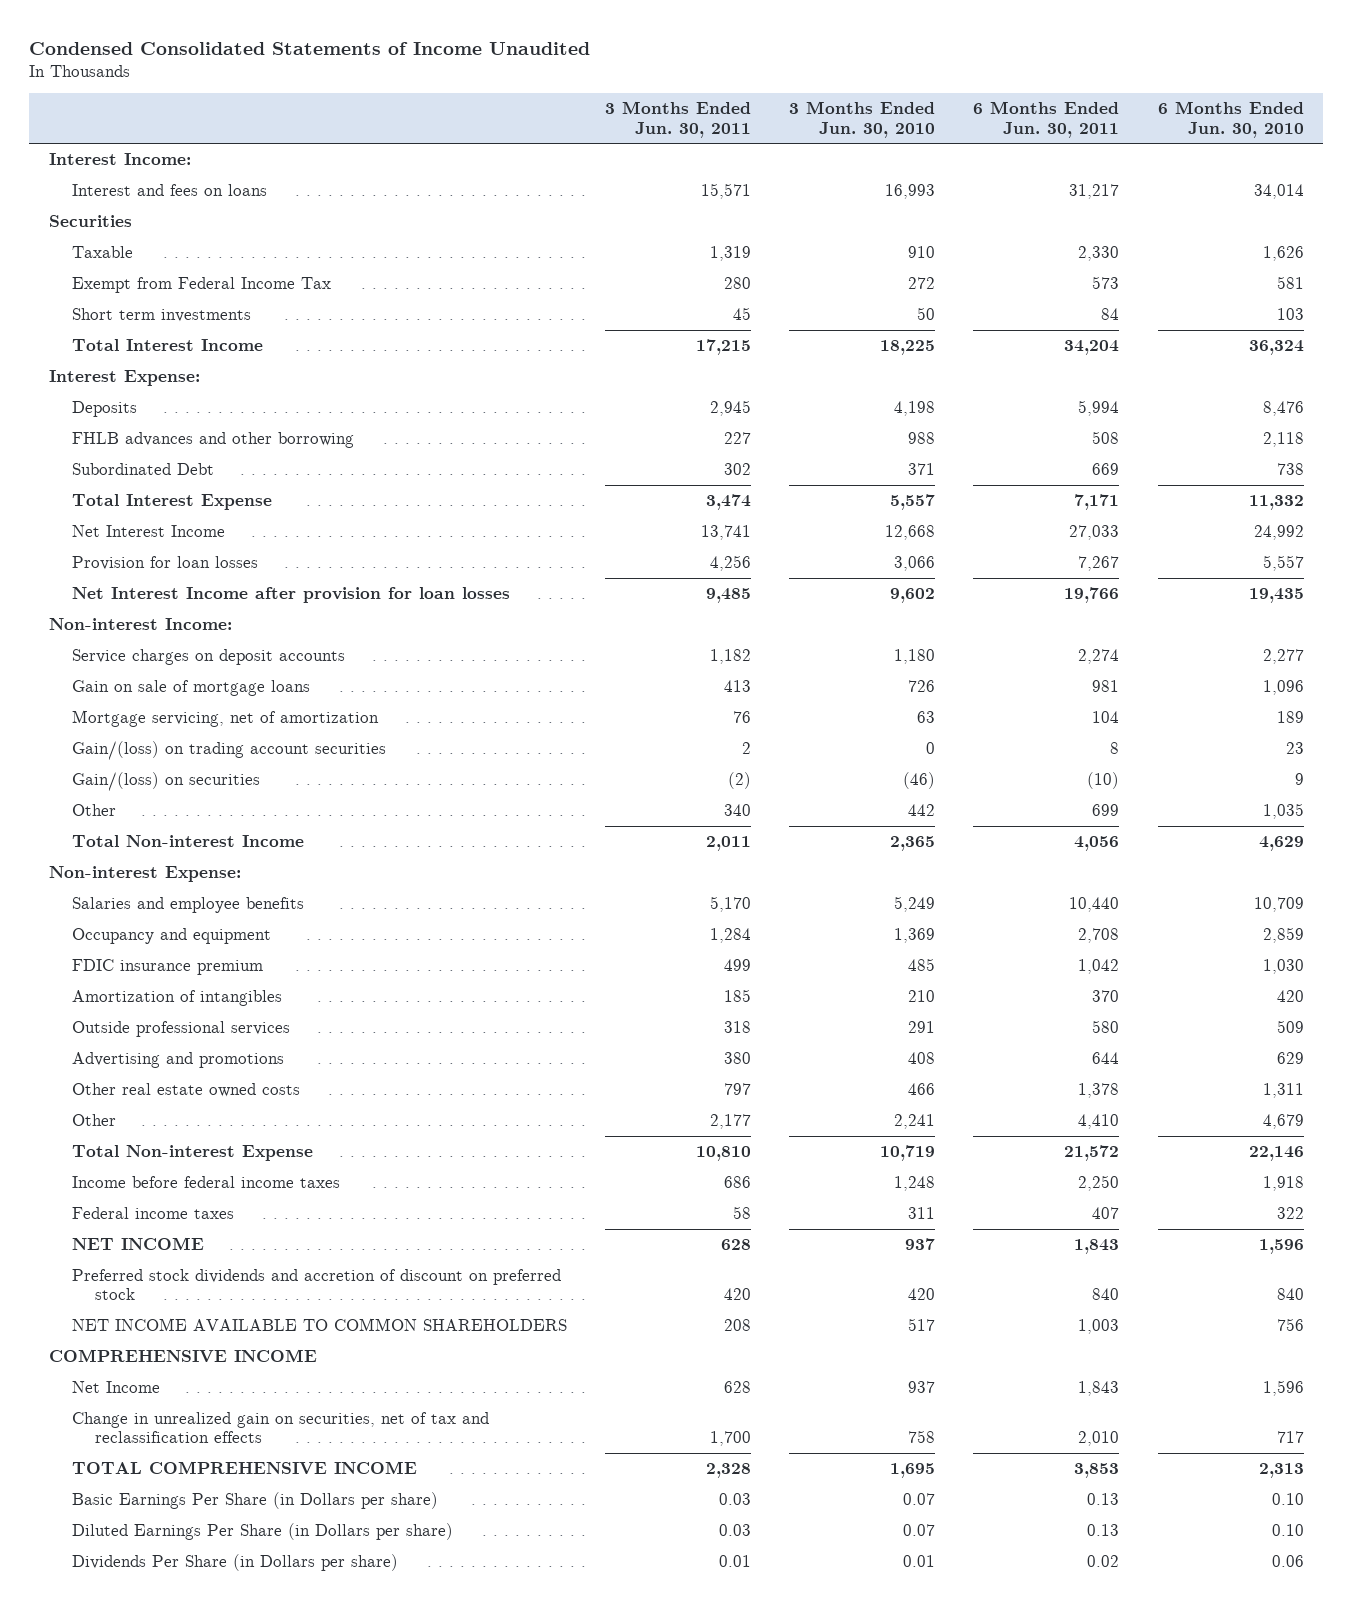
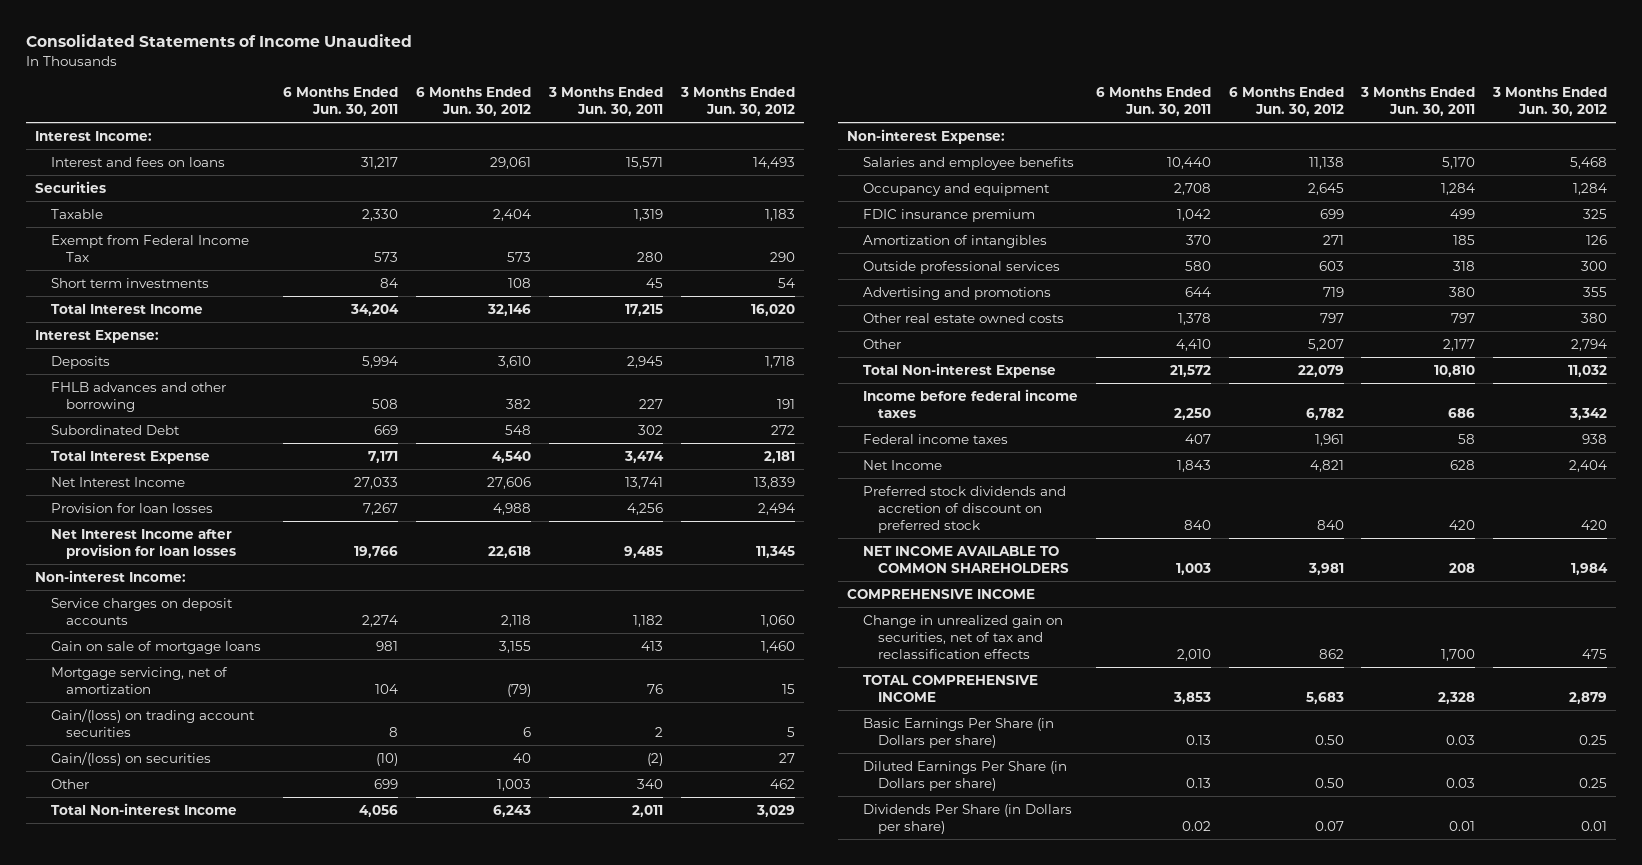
[29,41,591,55] Condensed Consolidated Statements of Income Unaudited -> [25,34,412,48] Consolidated Statements of Income Unaudited
[789,101,936,138] 3 Months Ended Jun. 30, 2010 -> none
[1157,101,1304,138] 6 Months Ended Jun. 30, 2010 -> none
none -> [416,86,532,116] 6 Months Ended Jun. 30, 2012
none -> [680,86,796,116] 3 Months Ended Jun. 30, 2012
[72,1237,205,1251] NET INCOME -> none
[72,1381,161,1394] Net Income -> [862,459,942,470] Net Income

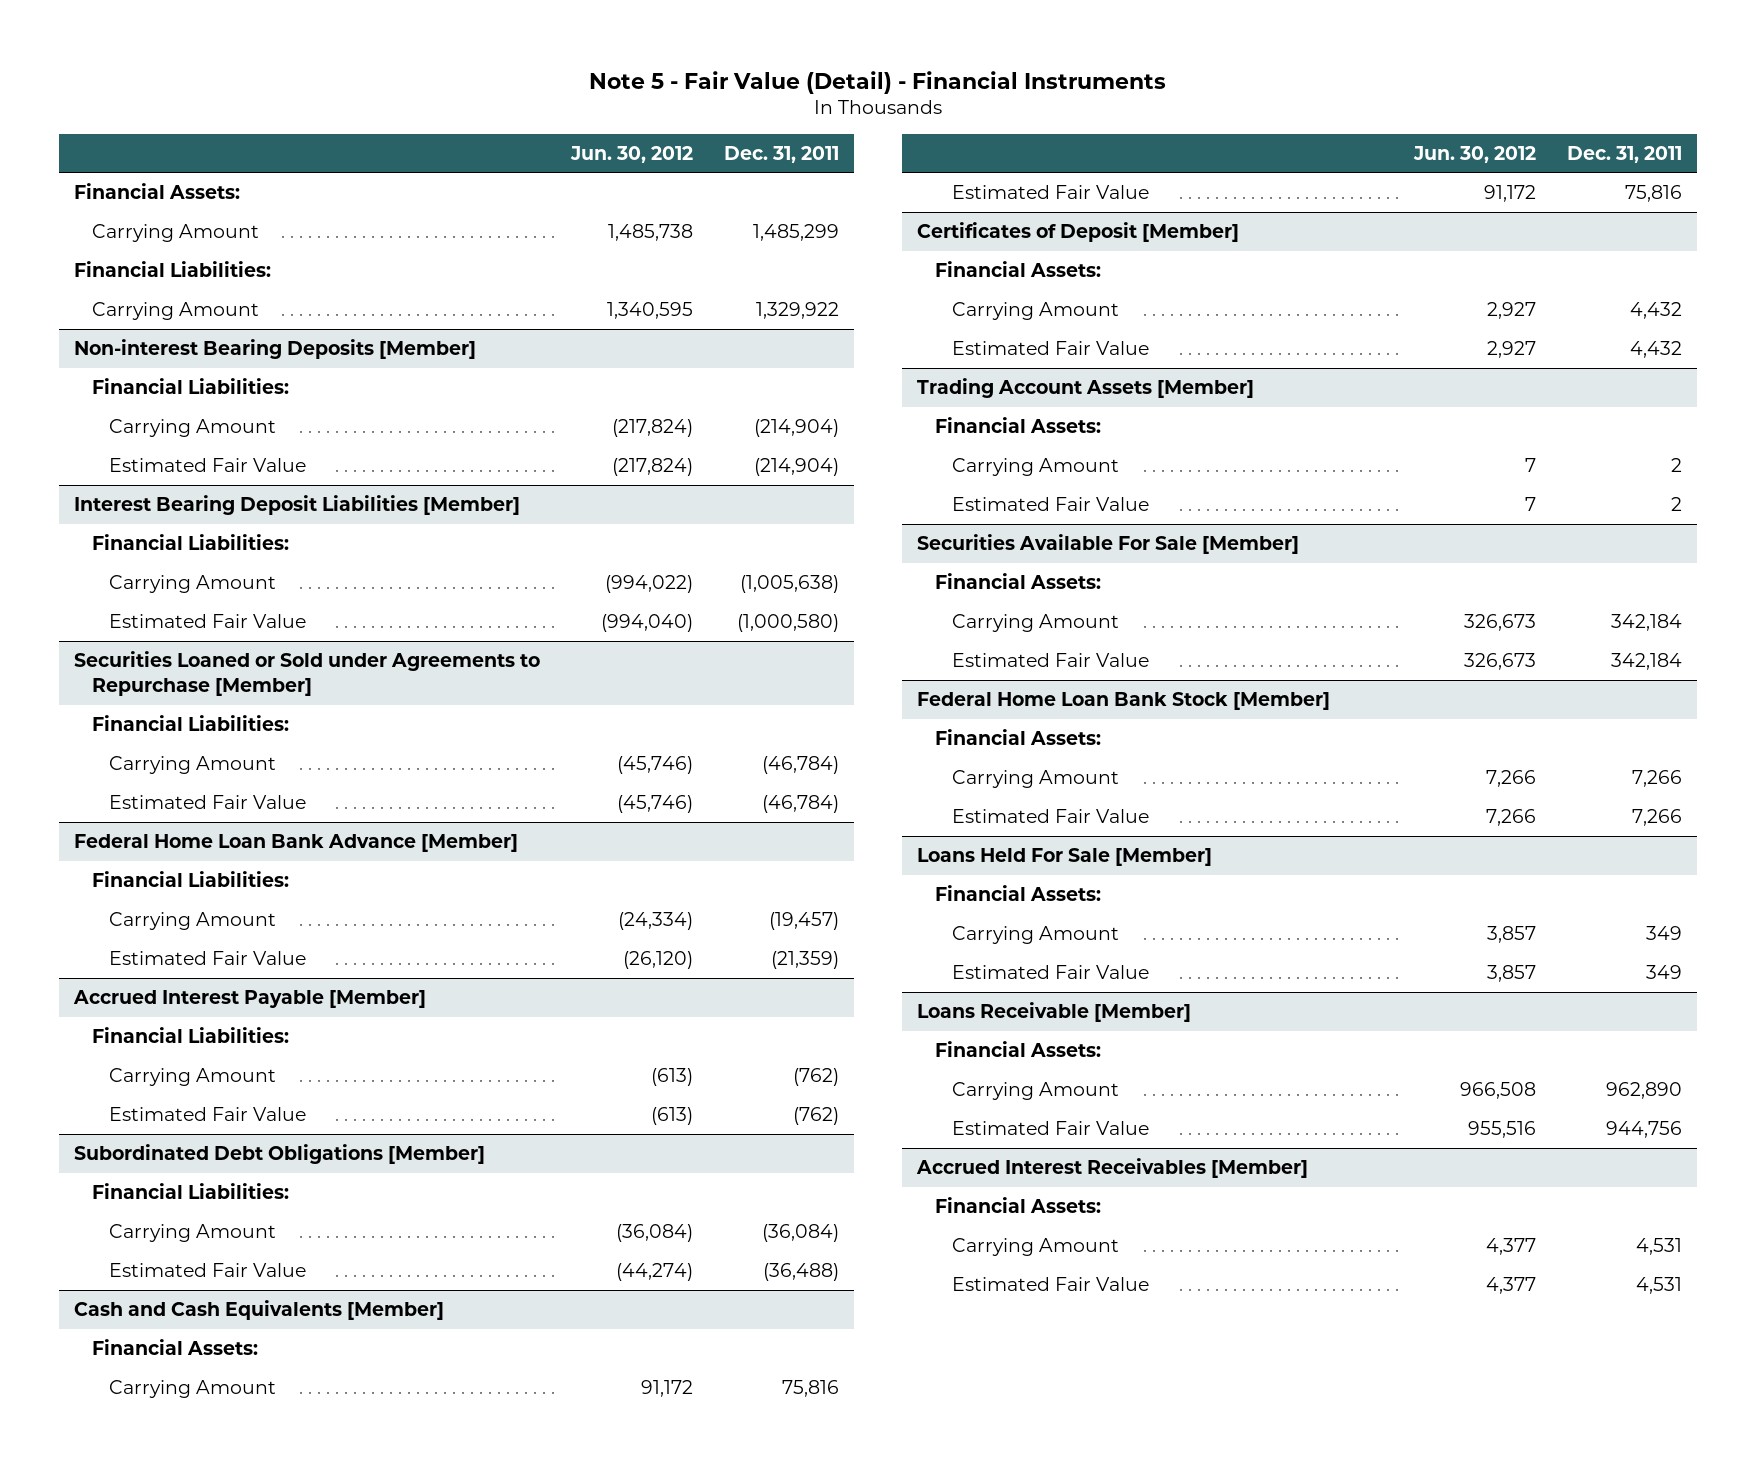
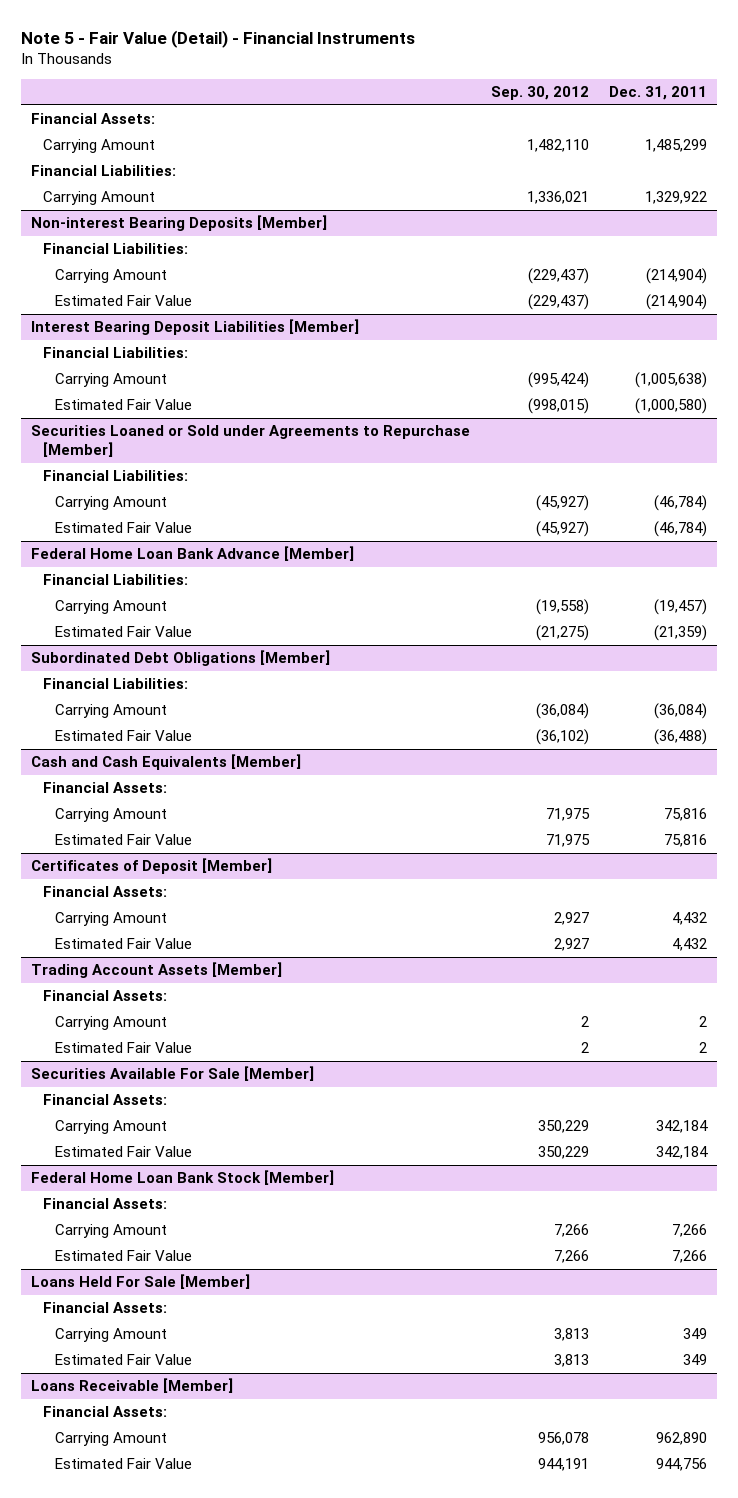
[569,145,693,163] Jun. 30, 2012 -> none
none -> [490,86,589,101] Sep. 30, 2012
[73,990,427,1009] Accrued Interest Payable [Member] -> none
[91,1027,289,1044] Financial Liabilities: -> none
[109,1068,277,1087] Carrying Amount -> none
[109,1107,307,1122] Estimated Fair Value -> none
[916,1158,1309,1179] Accrued Interest Receivables [Member] -> none
[934,1197,1101,1214] Financial Assets: -> none
[952,1238,1120,1257] Carrying Amount -> none
[952,1277,1150,1292] Estimated Fair Value -> none

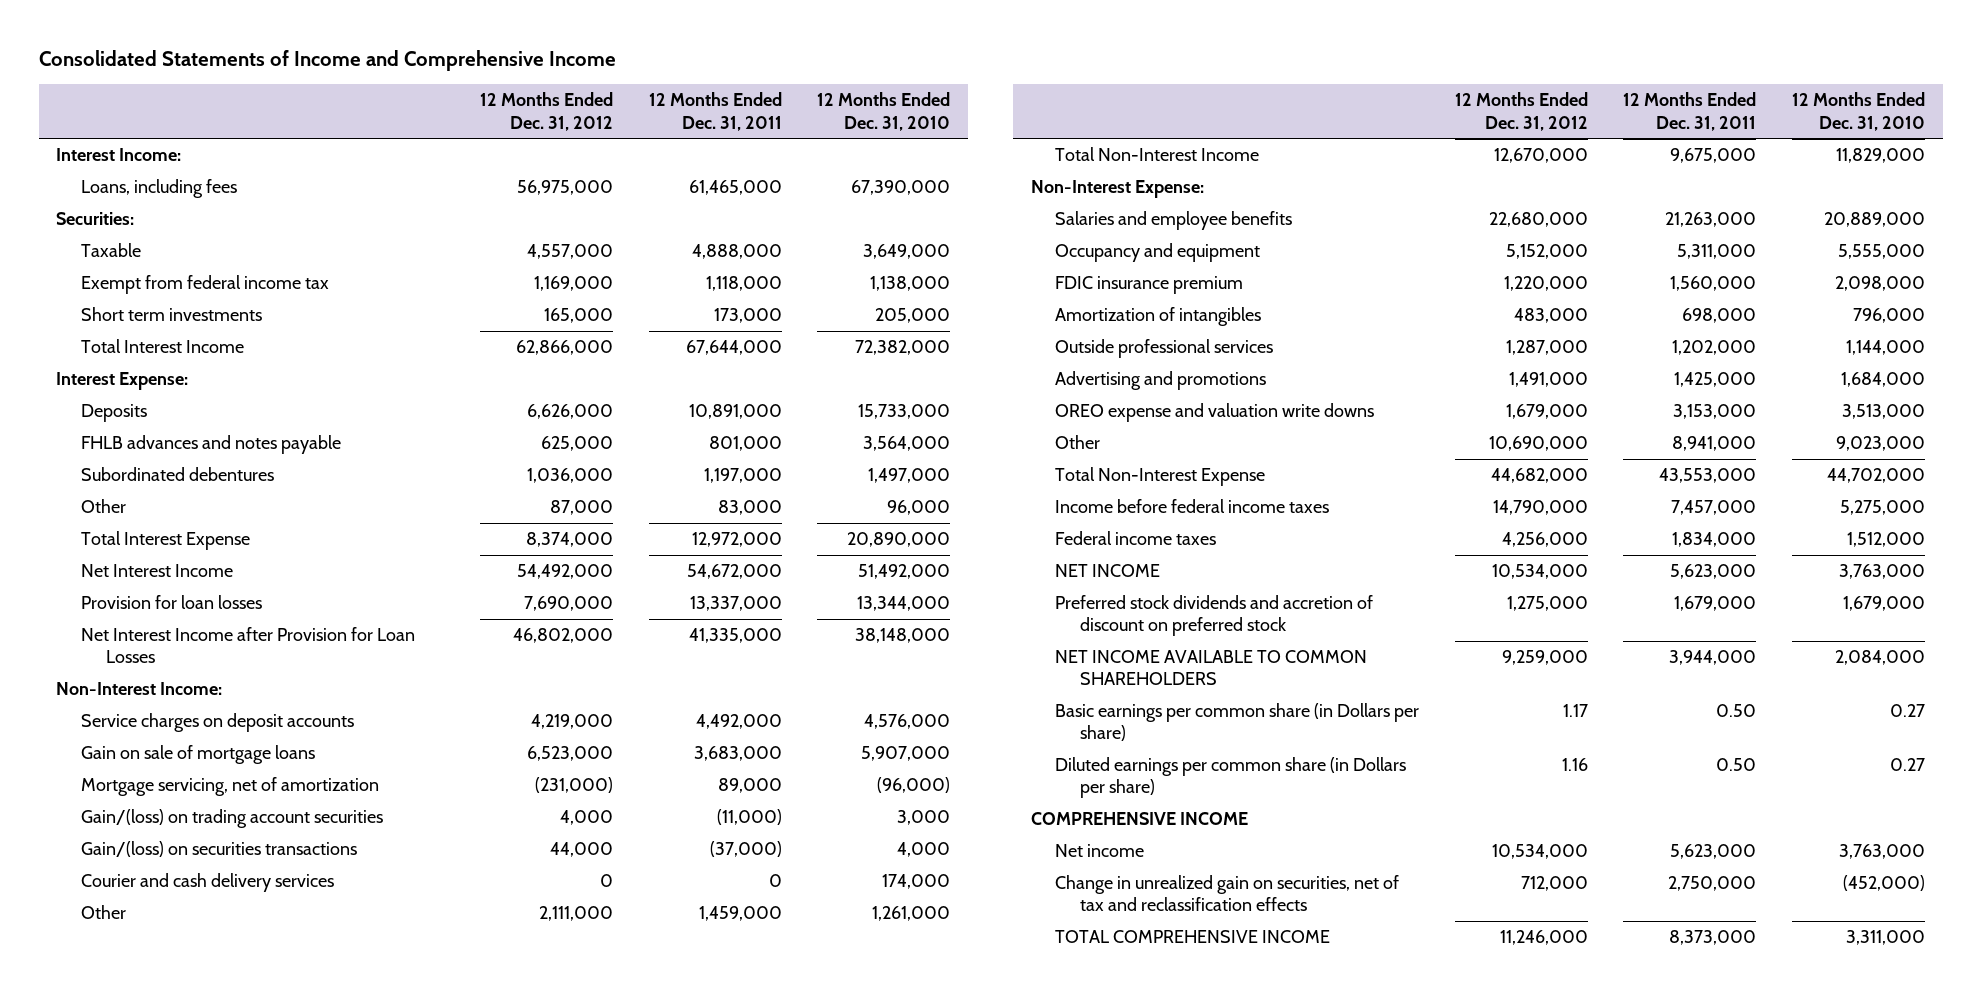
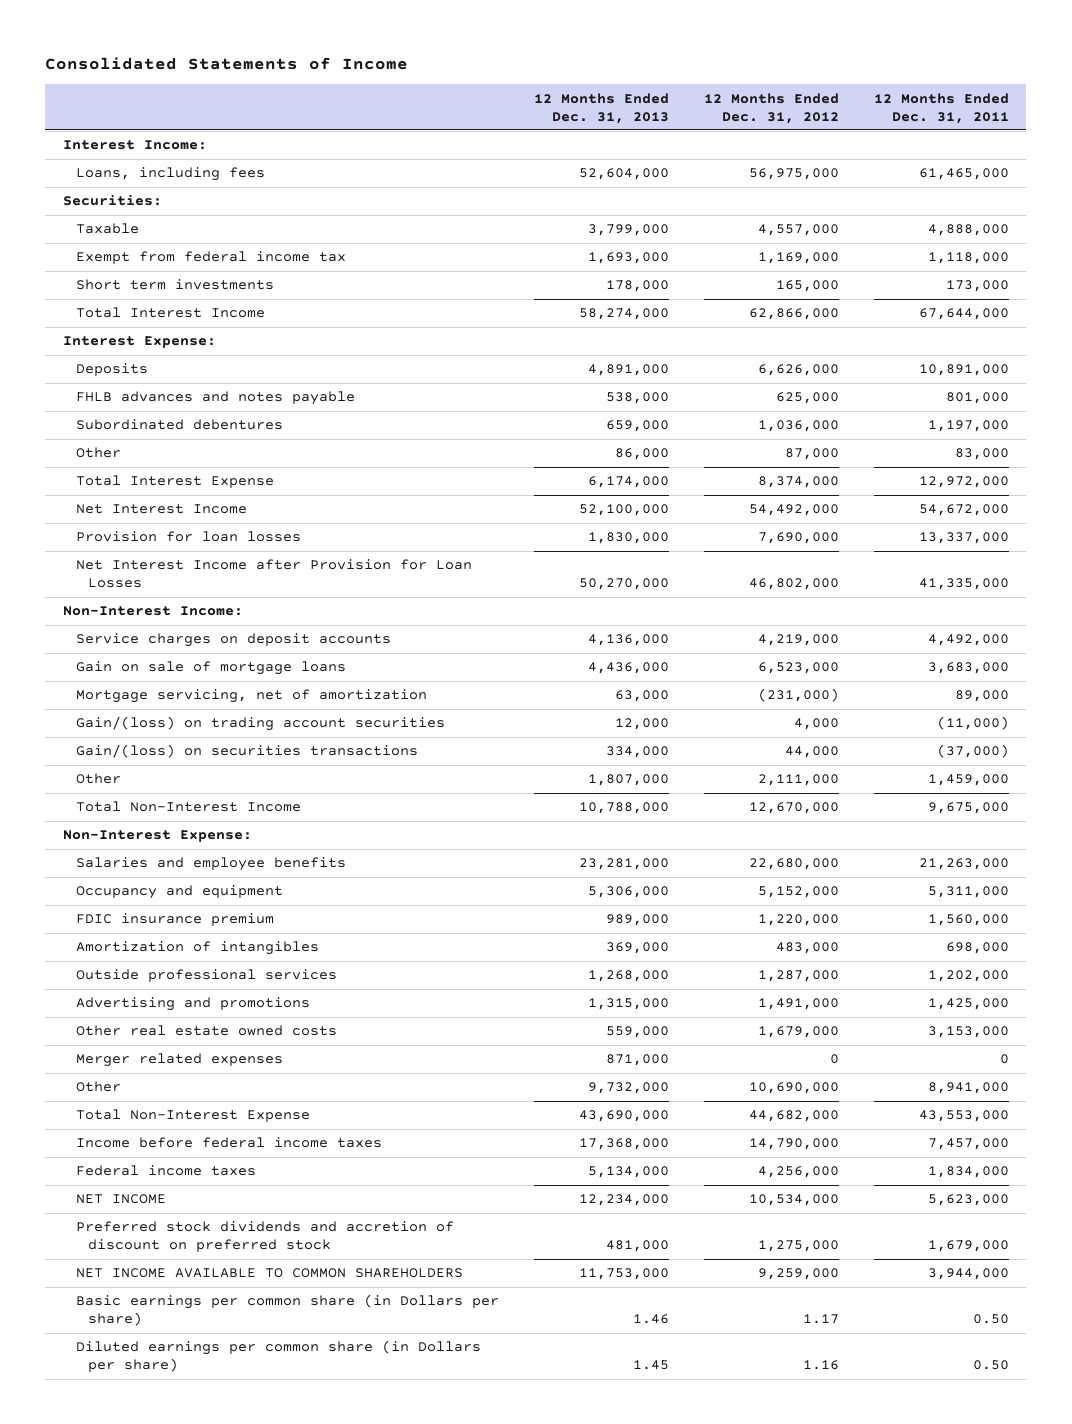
[38,50,616,72] Consolidated Statements of Income and Comprehensive Income -> [45,57,409,71] Consolidated Statements of Income
[817,92,951,131] 12 Months Ended Dec. 31, 2010 -> none
none -> [533,92,669,124] 12 Months Ended Dec. 31, 2013
[80,873,334,893] Courier and cash delivery services -> none
[1055,403,1375,423] OREO expense and valuation write downs -> [75,1025,337,1037] Other real estate owned costs
none -> [75,1053,283,1068] Merger related expenses
[1030,812,1248,826] COMPREHENSIVE INCOME -> none
[1055,844,1145,858] Net income -> none
[1055,875,1400,912] Change in unrealized gain on securities, net of tax and reclassification effects -> none
[1055,930,1331,944] TOTAL COMPREHENSIVE INCOME -> none

